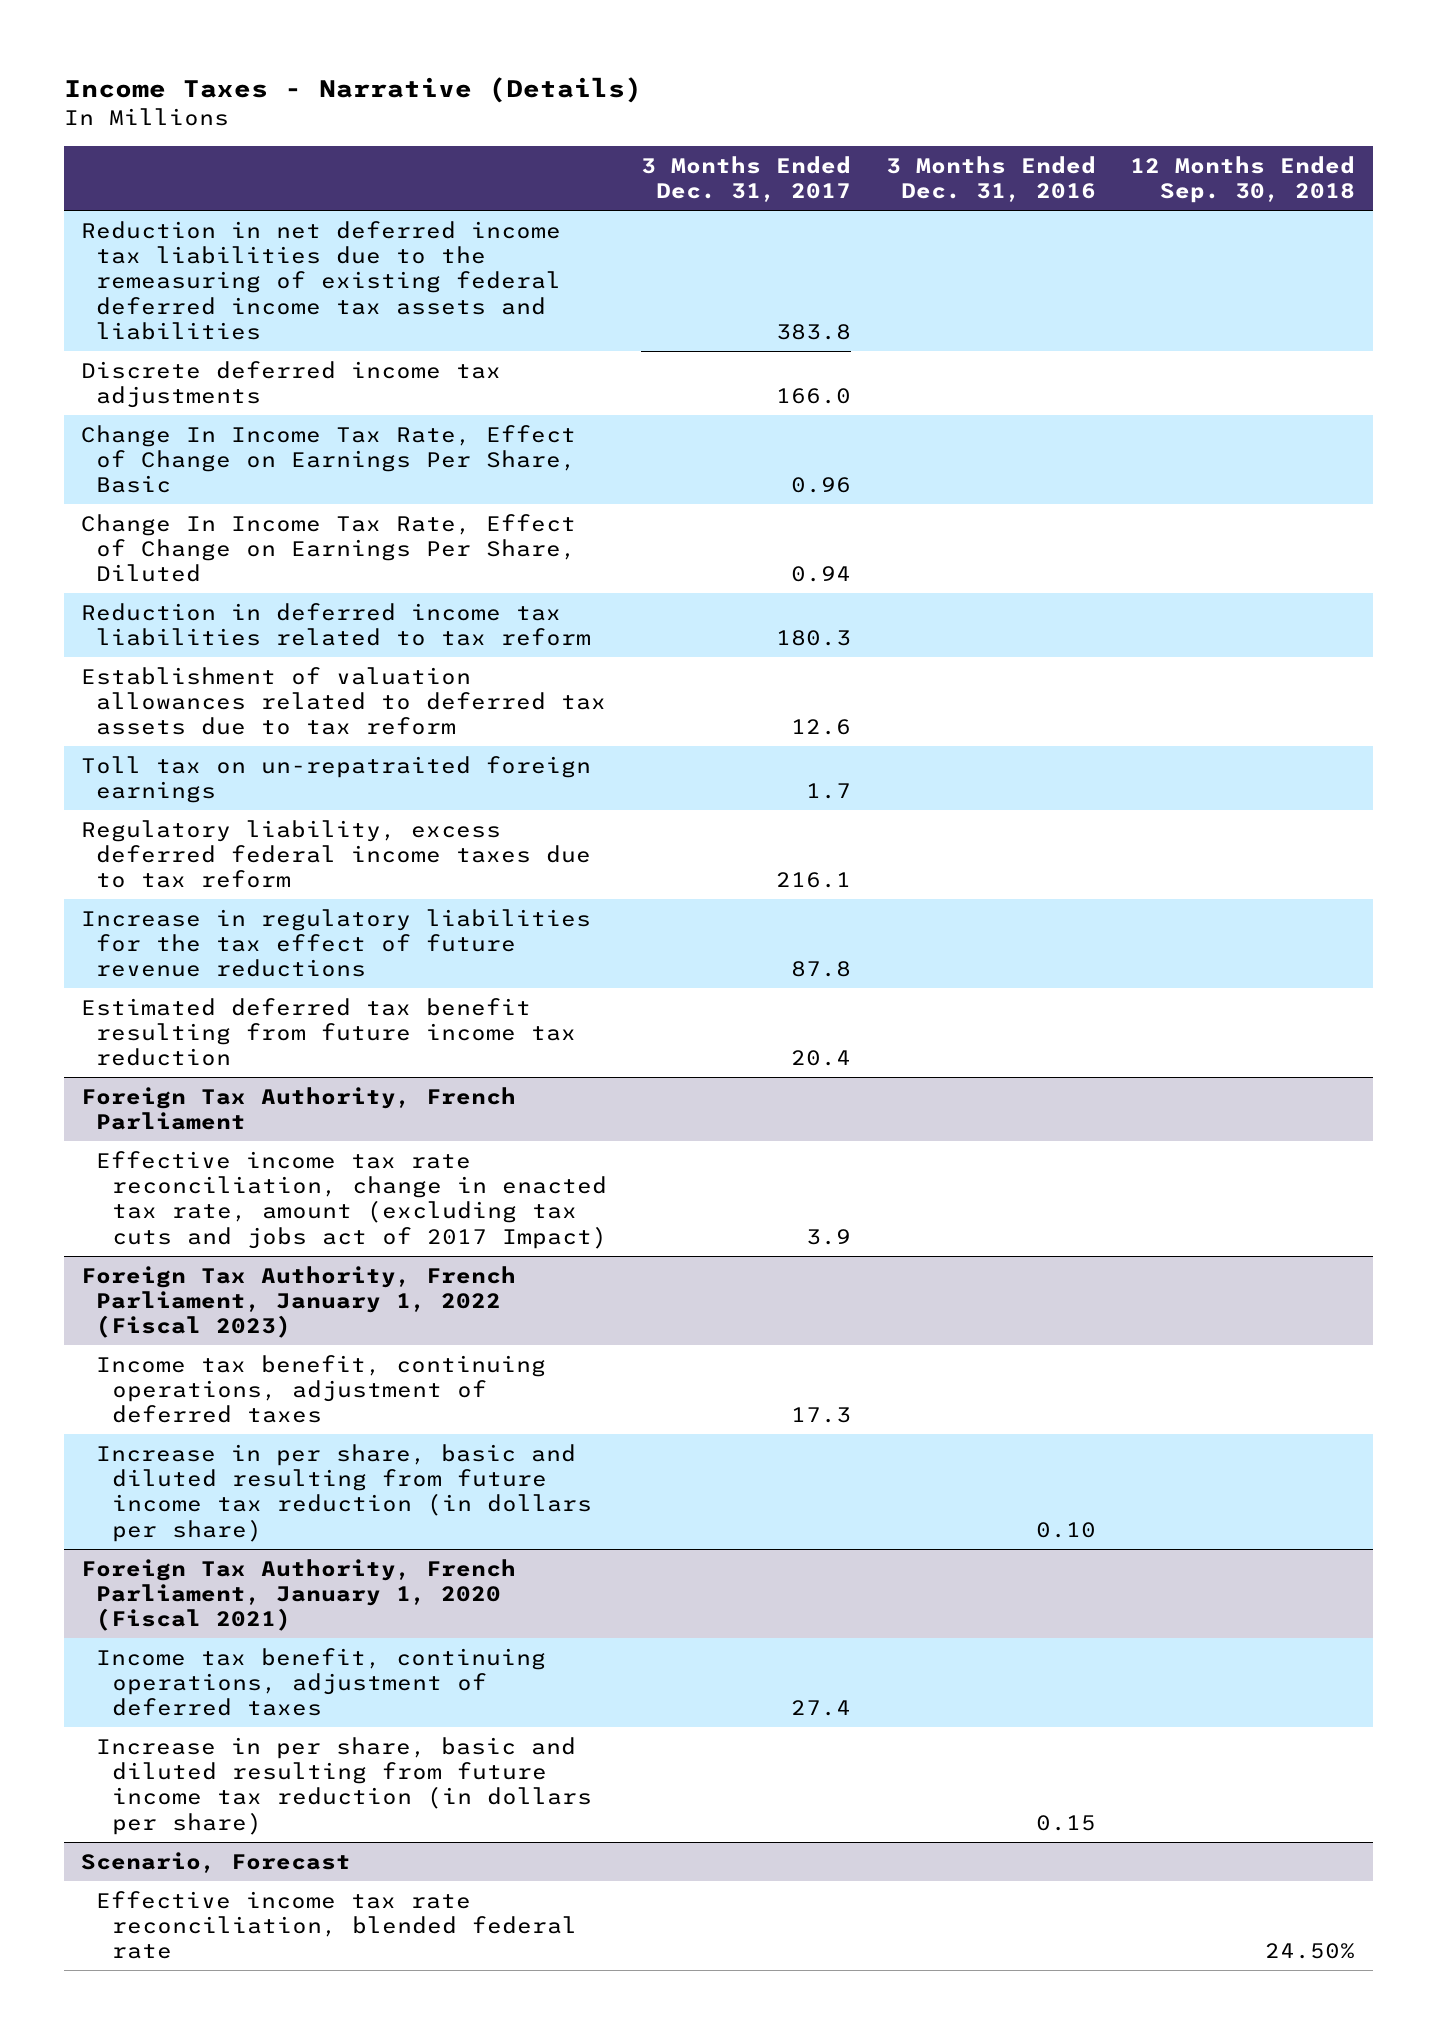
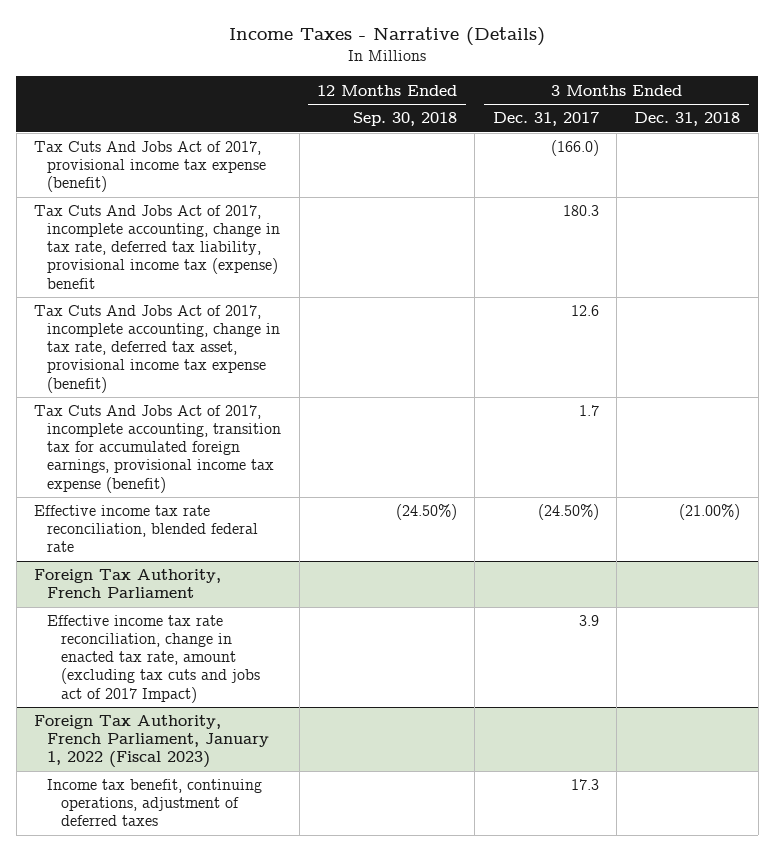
[885,155,1096,203] 3 Months Ended Dec. 31, 2016 -> none
none -> [634,112,741,127] Dec. 31, 2018
[81,220,562,340] Reduction in net deferred income tax liabilities due to the remeasuring of existing federal deferred income tax assets and liabilities -> none
[81,360,502,409] Discrete deferred income tax adjustments -> none
[81,424,577,494] Change In Income Tax Rate, Effect of Change on Earnings Per Share, Basic -> none
[81,513,577,583] Change In Income Tax Rate, Effect of Change on Earnings Per Share, Diluted -> none
[81,819,592,889] Regulatory liability, excess deferred federal income taxes due to tax reform -> none
[81,908,592,978] Increase in regulatory liabilities for the tax effect of future revenue reductions -> none
[81,997,577,1067] Estimated deferred tax benefit resulting from future income tax reduction -> none
none -> [34,141,267,193] Tax Cuts And Jobs Act of 2017, provisional income tax expense (benefit)
[81,602,592,647] Reduction in deferred income tax liabilities related to tax reform -> [34,205,281,289] Tax Cuts And Jobs Act of 2017, incomplete accounting, change in tax rate, deferred tax liability, provisional income tax (expense) benefit
[81,666,607,736] Establishment of valuation allowances related to deferred tax assets due to tax reform -> [34,305,281,393] Tax Cuts And Jobs Act of 2017, incomplete accounting, change in tax rate, deferred tax asset, provisional income tax expense (benefit)
[81,755,592,804] Toll tax on un-repatraited foreign earnings -> [34,405,282,493] Tax Cuts And Jobs Act of 2017, incomplete accounting, transition tax for accumulated foreign earnings, provisional income tax expense (benefit)
none -> [34,505,259,553] Effective income tax rate reconciliation, blended federal rate
[96,1443,592,1542] Increase in per share, basic and diluted resulting from future income tax reduction (in dollars per share) -> none
[81,1558,517,1632] Foreign Tax Authority, French Parliament, January 1, 2020 (Fiscal 2021) -> none
[96,1647,547,1717] Income tax benefit, continuing operations, adjustment of deferred taxes -> none
[96,1736,592,1835] Increase in per share, basic and diluted resulting from future income tax reduction (in dollars per share) -> none
[81,1851,352,1873] Scenario, Forecast -> none
[96,1890,577,1960] Effective income tax rate reconciliation, blended federal rate -> none

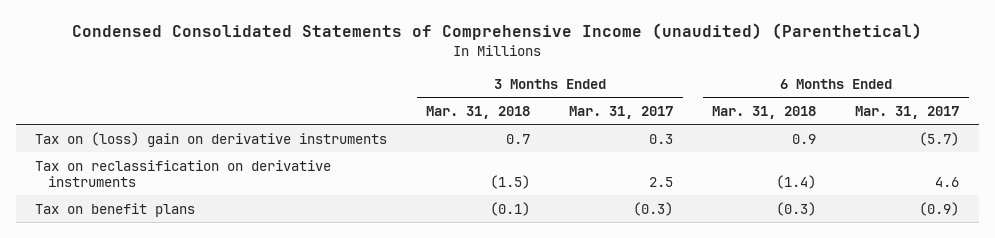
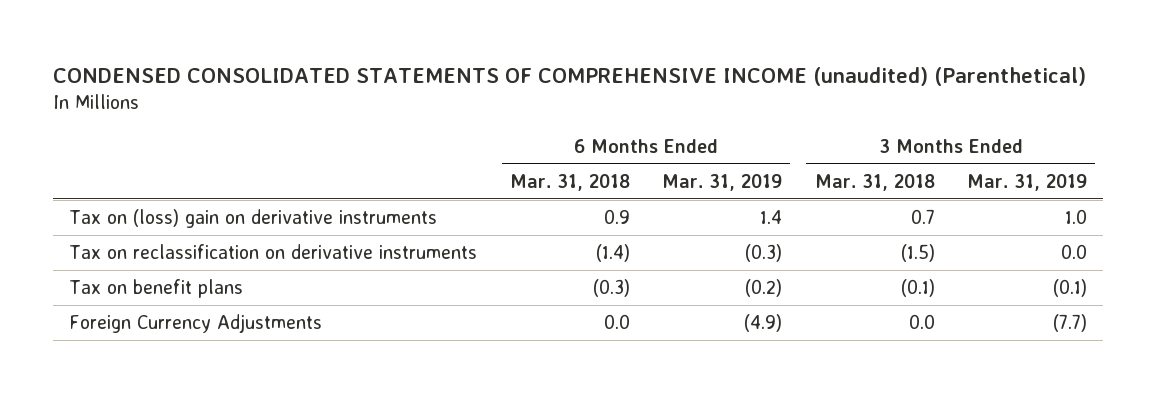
[72,23,923,41] Condensed Consolidated Statements of Comprehensive Income (unaudited) (Parenthetical) -> [53,67,1087,87] CONDENSED CONSOLIDATED STATEMENTS OF COMPREHENSIVE INCOME (unaudited) (Parenthetical)
[569,105,674,119] Mar. 31, 2017 -> none
[855,105,960,119] Mar. 31, 2017 -> none
none -> [662,173,783,191] Mar. 31, 2019
none -> [966,173,1087,191] Mar. 31, 2019
none -> [69,314,323,334] Foreign Currency Adjustments

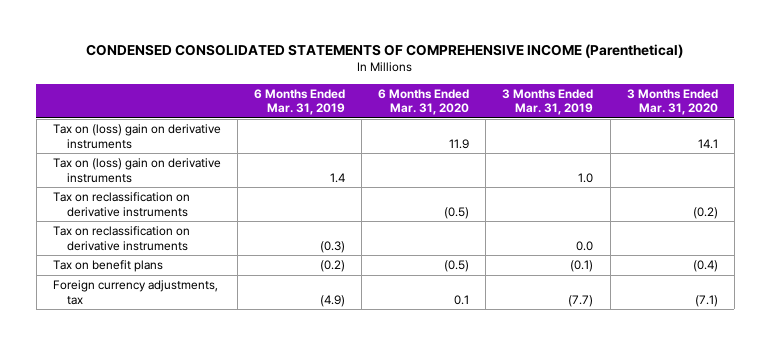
[53,67,1087,87] CONDENSED CONSOLIDATED STATEMENTS OF COMPREHENSIVE INCOME (unaudited) (Parenthetical) -> [86,43,684,58] CONDENSED CONSOLIDATED STATEMENTS OF COMPREHENSIVE INCOME (Parenthetical)
[509,173,630,191] Mar. 31, 2018 -> none
[814,173,935,191] Mar. 31, 2018 -> none
none -> [378,89,470,116] 6 Months Ended Mar. 31, 2020
none -> [626,89,718,116] 3 Months Ended Mar. 31, 2020
none -> [52,124,221,149] Tax on (loss) gain on derivative instruments
none -> [52,192,190,217] Tax on reclassification on derivative instruments
[69,314,323,334] Foreign Currency Adjustments -> [52,280,218,305] Foreign currency adjustments, tax

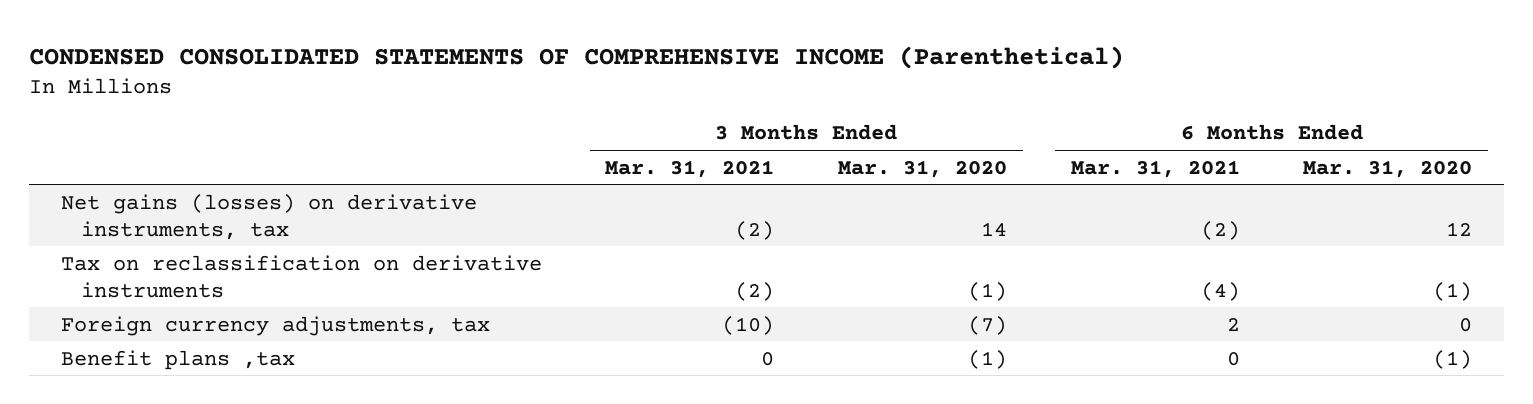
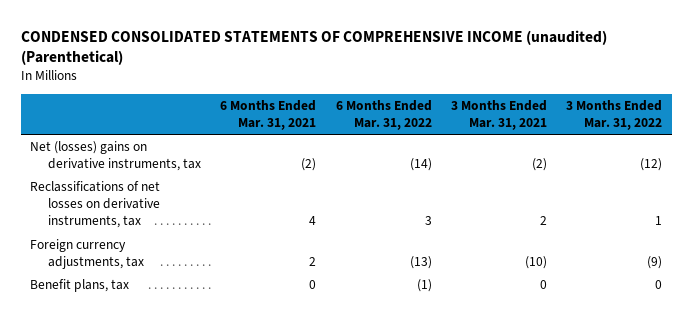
[29,45,1125,69] CONDENSED CONSOLIDATED STATEMENTS OF COMPREHENSIVE INCOME (Parenthetical) -> [20,29,607,66] CONDENSED CONSOLIDATED STATEMENTS OF COMPREHENSIVE INCOME (unaudited) (Parenthetical)
[838,159,1008,178] Mar. 31, 2020 -> none
[1303,159,1473,178] Mar. 31, 2020 -> none
none -> [335,99,432,130] 6 Months Ended Mar. 31, 2022
none -> [566,99,663,130] 3 Months Ended Mar. 31, 2022
[60,193,477,240] Net gains (losses) on derivative instruments, tax -> [30,141,202,172] Net (losses) gains on derivative instruments, tax
[60,254,542,298] Tax on reclassification on derivative instruments -> [30,181,161,229] Reclassifications of net losses on derivative instruments, tax
[735,281,775,301] (2) -> [539,216,547,226] 2
[1200,281,1240,301] (4) -> [309,216,317,226] 4
[60,349,295,370] Benefit plans ,tax -> [30,279,130,293] Benefit plans, tax

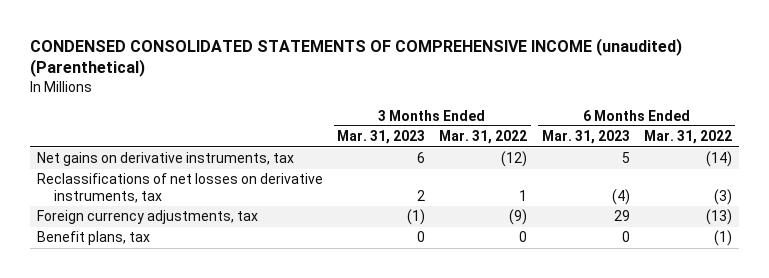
[220,99,317,130] 6 Months Ended Mar. 31, 2021 -> none
[450,99,547,130] 3 Months Ended Mar. 31, 2021 -> none
none -> [337,130,426,145] Mar. 31, 2023
none -> [541,130,630,145] Mar. 31, 2023
[30,141,202,172] Net (losses) gains on derivative instruments, tax -> [37,152,295,167] Net gains on derivative instruments, tax
[424,216,432,226] 3 -> [713,189,732,206] (3)

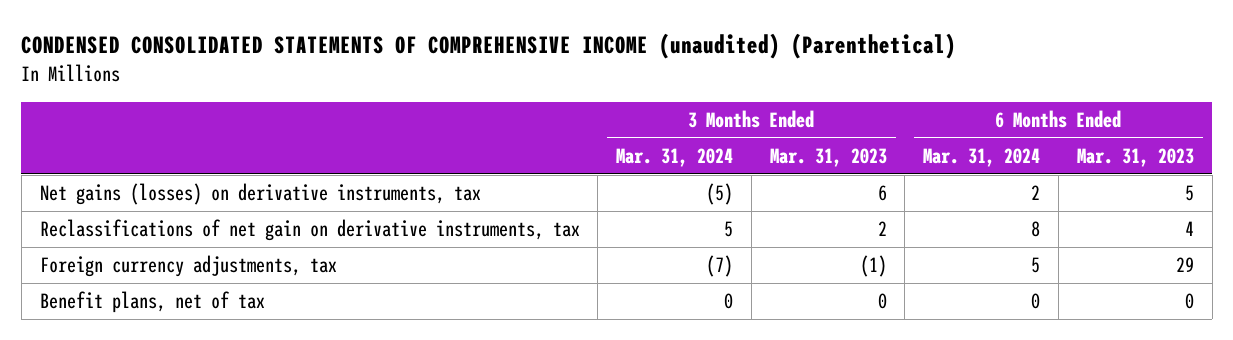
[439,130,528,145] Mar. 31, 2022 -> none
[643,130,732,145] Mar. 31, 2022 -> none
none -> [616,148,734,168] Mar. 31, 2024
none -> [923,148,1041,168] Mar. 31, 2024
[37,152,295,167] Net gains on derivative instruments, tax -> [39,183,481,206] Net gains (losses) on derivative instruments, tax
[37,173,324,204] Reclassifications of net losses on derivative instruments, tax -> [39,219,580,242] Reclassifications of net gain on derivative instruments, tax
[611,189,630,206] (4) -> [1184,221,1194,237] 4
[37,231,151,246] Benefit plans, tax -> [39,291,265,314] Benefit plans, net of tax

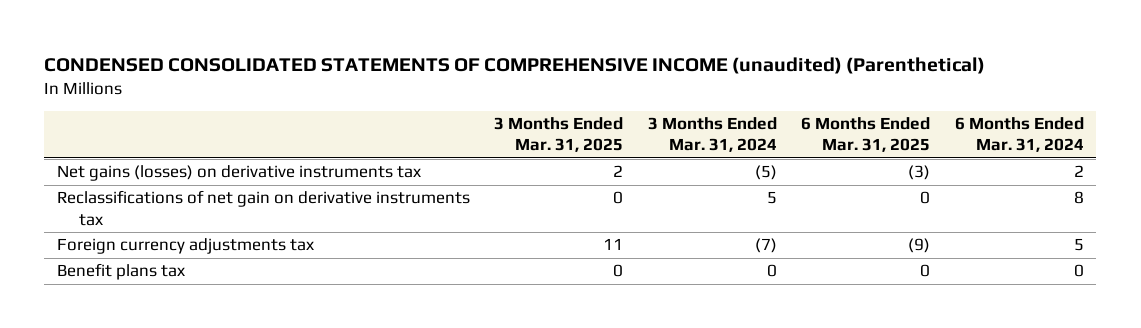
[769,148,887,168] Mar. 31, 2023 -> none
[1076,148,1194,168] Mar. 31, 2023 -> none
none -> [494,116,624,153] 3 Months Ended Mar. 31, 2025
none -> [801,116,931,153] 6 Months Ended Mar. 31, 2025
[39,183,481,206] Net gains (losses) on derivative instruments, tax -> [56,165,421,182] Net gains (losses) on derivative instruments tax
[39,219,580,242] Reclassifications of net gain on derivative instruments, tax -> [56,190,470,226] Reclassifications of net gain on derivative instruments tax
[39,255,337,278] Foreign currency adjustments, tax -> [56,238,314,255] Foreign currency adjustments tax
[39,291,265,314] Benefit plans, net of tax -> [56,263,185,281] Benefit plans tax

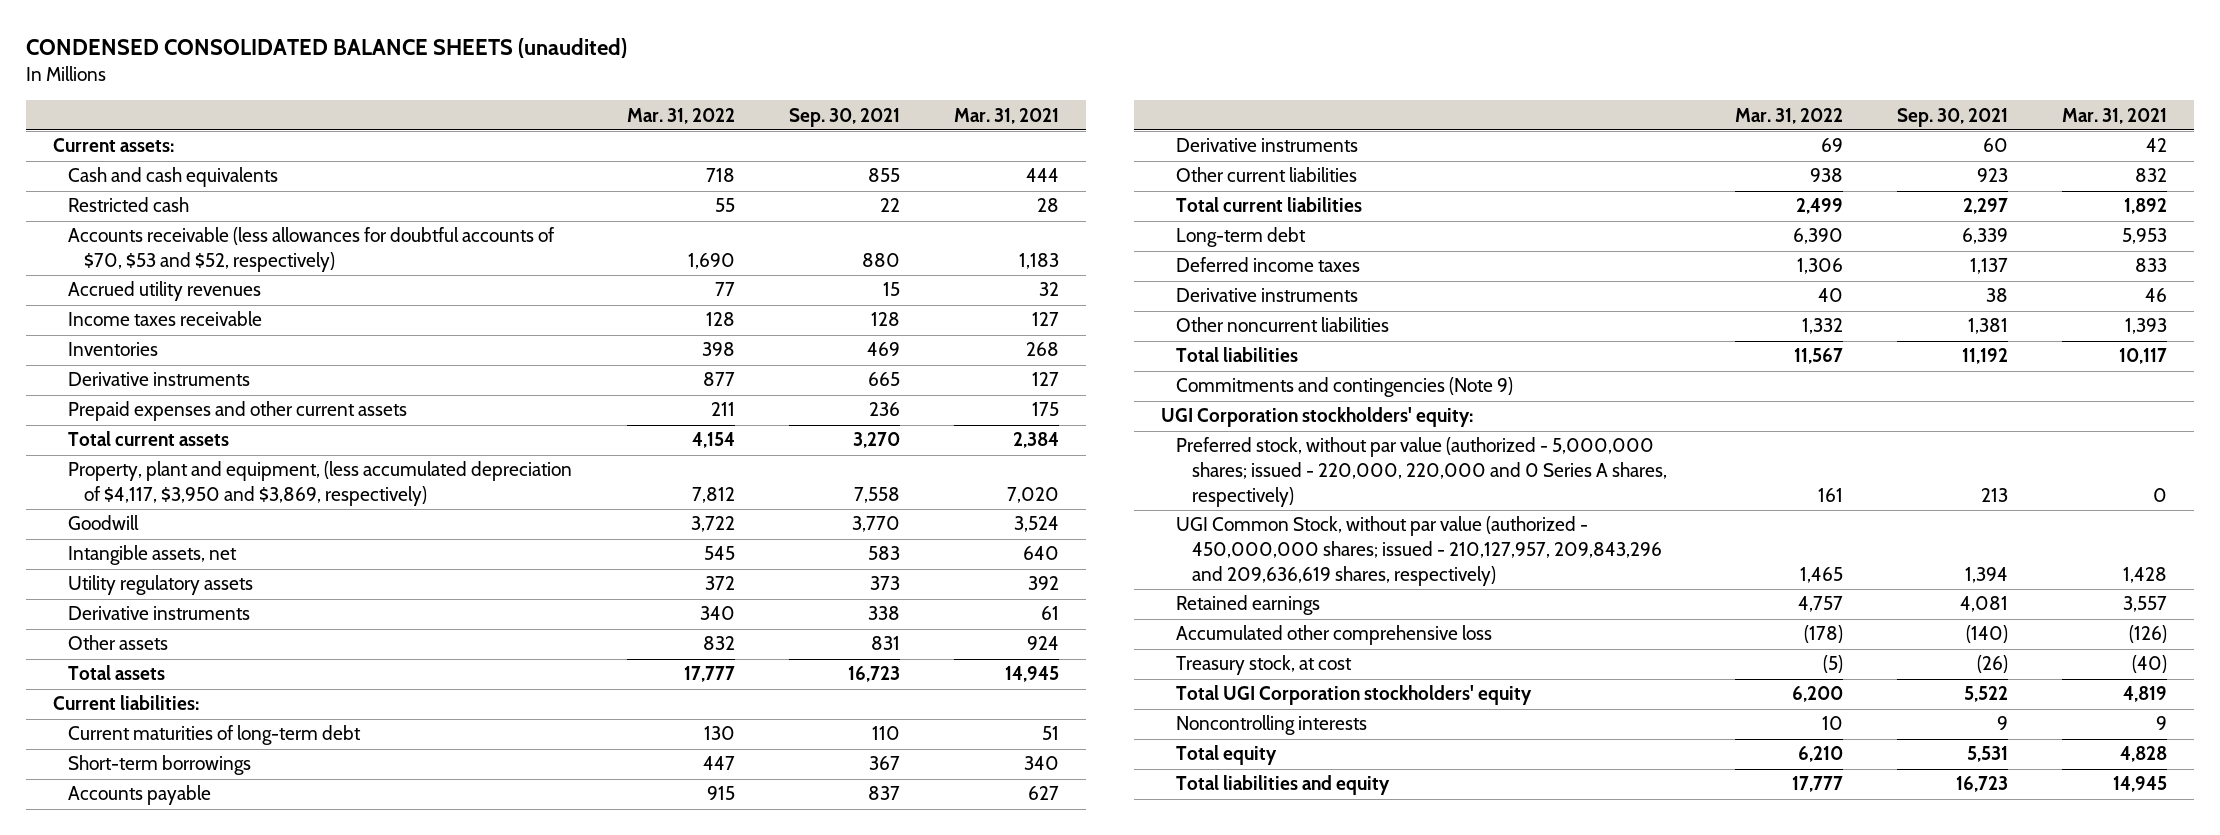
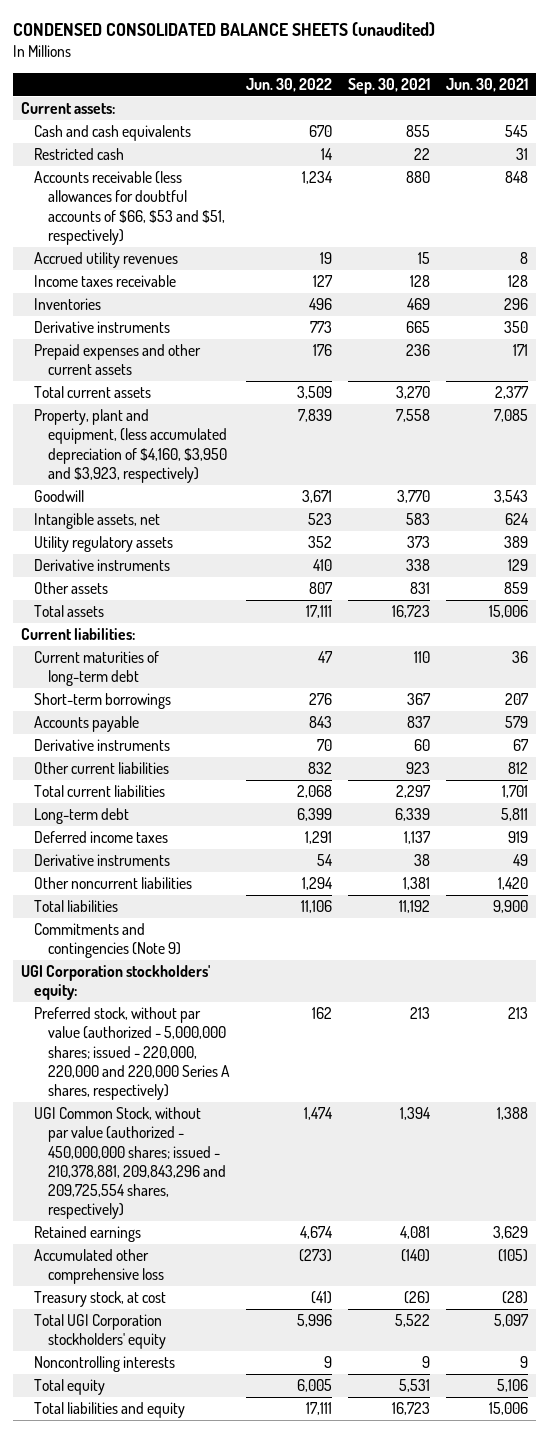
[626,107,735,124] Mar. 31, 2022 -> none
[953,107,1059,124] Mar. 31, 2021 -> none
none -> [246,77,333,92] Jun. 30, 2022
none -> [446,77,529,92] Jun. 30, 2021
[68,227,556,273] Accounts receivable (less allowances for doubtful accounts of $70, $53 and $52, respectively) -> [34,171,226,245] Accounts receivable (less allowances for doubtful accounts of $66, $53 and $51, respectively)
[68,461,573,507] Property, plant and equipment, (less accumulated depreciation of $4,117, $3,950 and $3,869, respectively) -> [34,409,228,483] Property, plant and equipment, (less accumulated depreciation of $4,160, $3,950 and $3,923, respectively)
[1176,437,1667,507] Preferred stock, without par value (authorized - 5,000,000 shares; issued - 220,000, 220,000 and 0 Series A shares, respectively) -> [34,1007,231,1101] Preferred stock, without par value (authorized - 5,000,000 shares; issued - 220,000, 220,000 and 220,000 Series A shares, respectively)
[1176,516,1662,586] UGI Common Stock, without par value (authorized - 450,000,000 shares; issued - 210,127,957, 209,843,296 and 209,636,619 shares, respectively) -> [34,1107,227,1220] UGI Common Stock, without par value (authorized - 450,000,000 shares; issued - 210,378,881, 209,843,296 and 209,725,554 shares, respectively)

